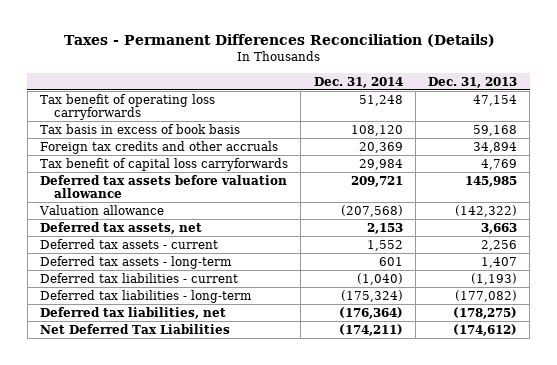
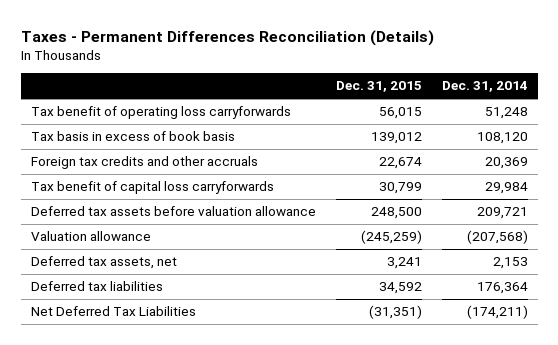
[428,76,518,88] Dec. 31, 2013 -> none
none -> [335,81,422,93] Dec. 31, 2015
[40,238,219,249] Deferred tax assets - current -> none
[40,255,233,269] Deferred tax assets - long-term -> none
[40,272,239,283] Deferred tax liabilities - current -> none
[40,306,227,319] Deferred tax liabilities, net -> none
[40,289,253,303] Deferred tax liabilities - long-term -> [30,281,163,292] Deferred tax liabilities
[340,289,403,302] (175,324) -> [476,282,528,295] 176,364

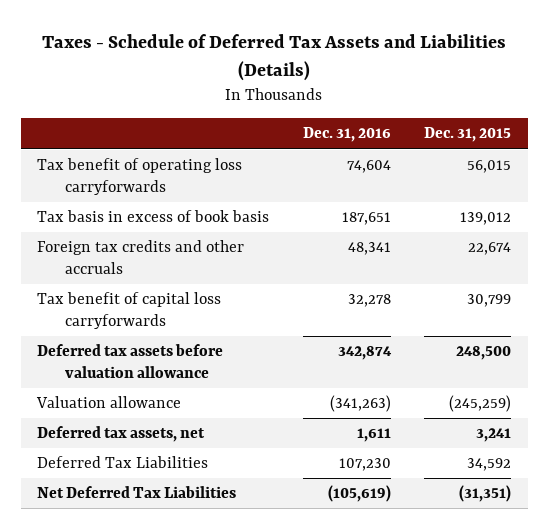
[20,29,434,46] Taxes - Permanent Differences Reconciliation (Details) -> [42,34,507,82] Taxes - Schedule of Deferred Tax Assets and Liabilities (Details)
[441,81,528,93] Dec. 31, 2014 -> none
none -> [302,127,391,143] Dec. 31, 2016
[30,281,163,292] Deferred tax liabilities -> [37,456,209,469] Deferred Tax Liabilities

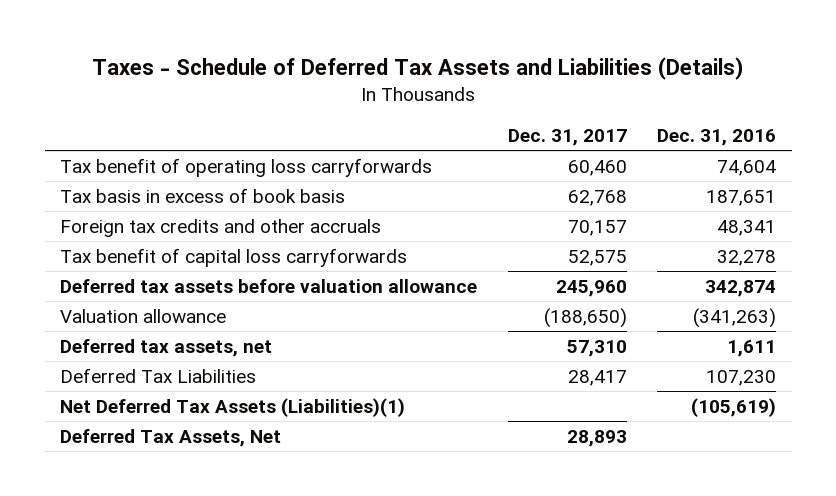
[424,127,512,143] Dec. 31, 2015 -> none
none -> [507,128,627,146] Dec. 31, 2017
[37,486,237,499] Net Deferred Tax Liabilities -> [60,398,406,418] Net Deferred Tax Assets (Liabilities)(1)
none -> [60,429,282,448] Deferred Tax Assets, Net

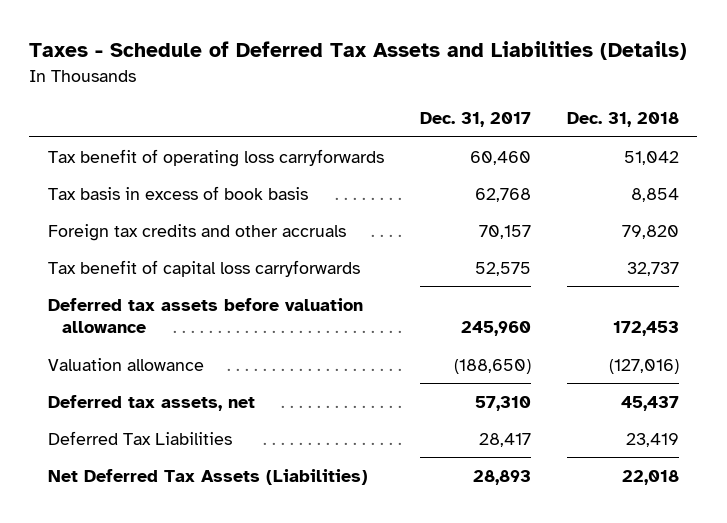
[657,128,777,146] Dec. 31, 2016 -> none
none -> [567,112,680,128] Dec. 31, 2018
[60,398,406,418] Net Deferred Tax Assets (Liabilities)(1) -> none
[60,429,282,448] Deferred Tax Assets, Net -> [47,468,368,485] Net Deferred Tax Assets (Liabilities)

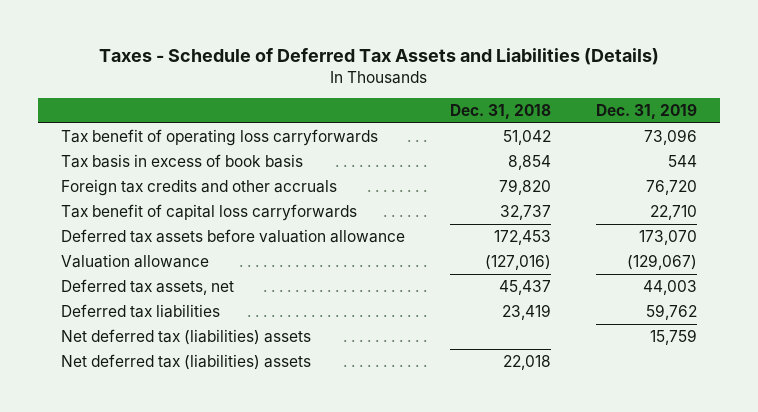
[419,112,531,128] Dec. 31, 2017 -> none
none -> [595,104,697,120] Dec. 31, 2019
[47,430,232,445] Deferred Tax Liabilities -> [60,303,220,318] Deferred tax liabilities
none -> [60,328,311,345] Net deferred tax (liabilities) assets
[47,468,368,485] Net Deferred Tax Assets (Liabilities) -> [60,353,311,370] Net deferred tax (liabilities) assets

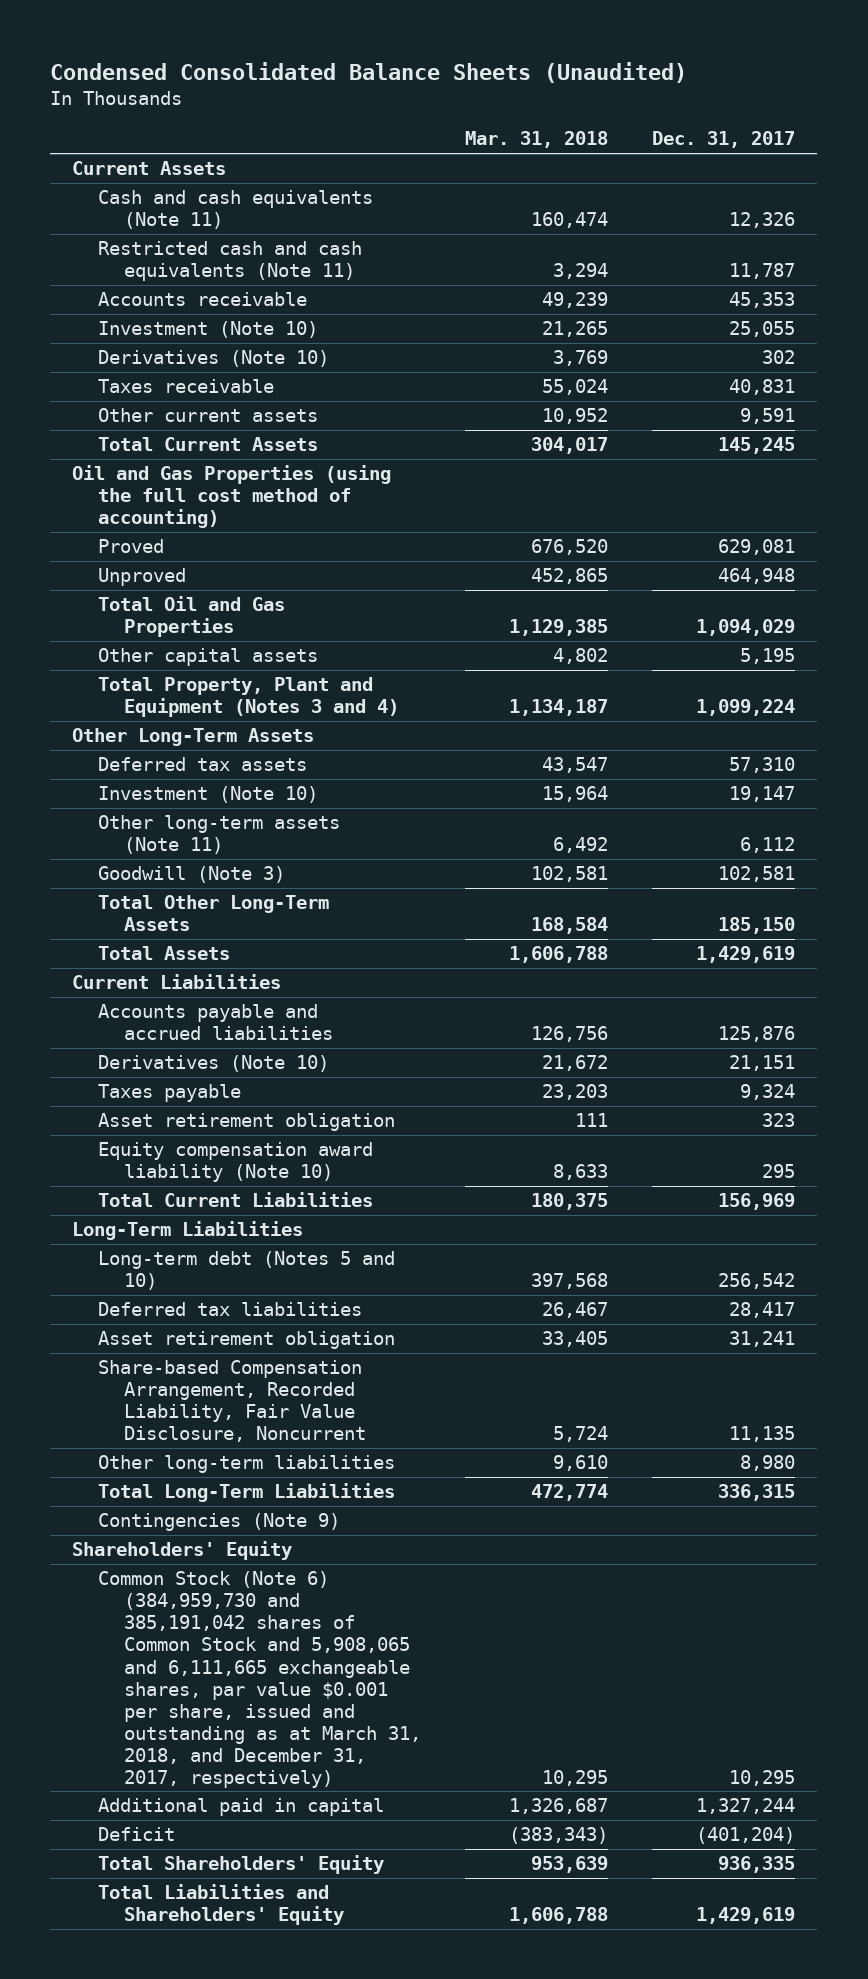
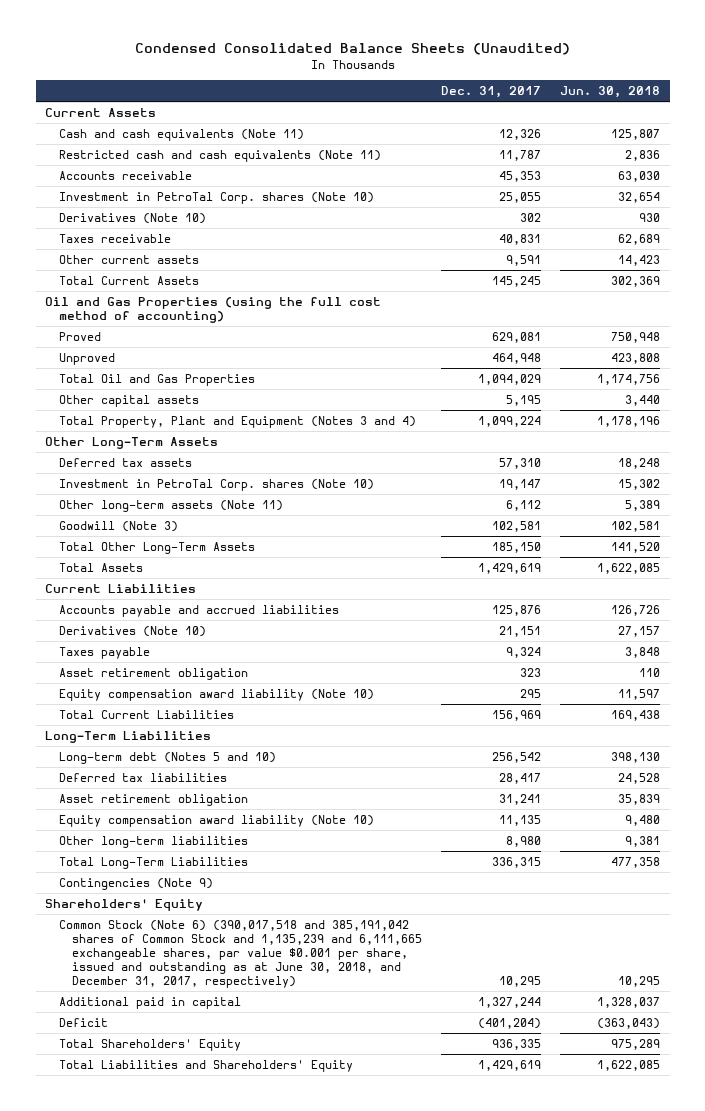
[465,131,609,149] Mar. 31, 2018 -> none
none -> [560,86,661,99] Jun. 30, 2018
[98,321,319,339] Investment (Note 10) -> [58,191,374,204] Investment in PetroTal Corp. shares (Note 10)
[98,786,319,804] Investment (Note 10) -> [58,478,374,491] Investment in PetroTal Corp. shares (Note 10)
[98,1360,367,1443] Share-based Compensation Arrangement, Recorded Liability, Fair Value Disclosure, Noncurrent -> [58,814,374,827] Equity compensation award liability (Note 10)
[98,1571,422,1788] Common Stock (Note 6) (384,959,730 and 385,191,042 shares of Common Stock and 5,908,065 and 6,111,665 exchangeable shares, par value $0.001 per share, issued and outstanding as at March 31, 2018, and December 31, 2017, respectively) -> [58,919,423,989] Common Stock (Note 6) (390,017,518 and 385,191,042 shares of Common Stock and 1,135,239 and 6,111,665 exchangeable shares, par value $0.001 per share, issued and outstanding as at June 30, 2018, and December 31, 2017, respectively)

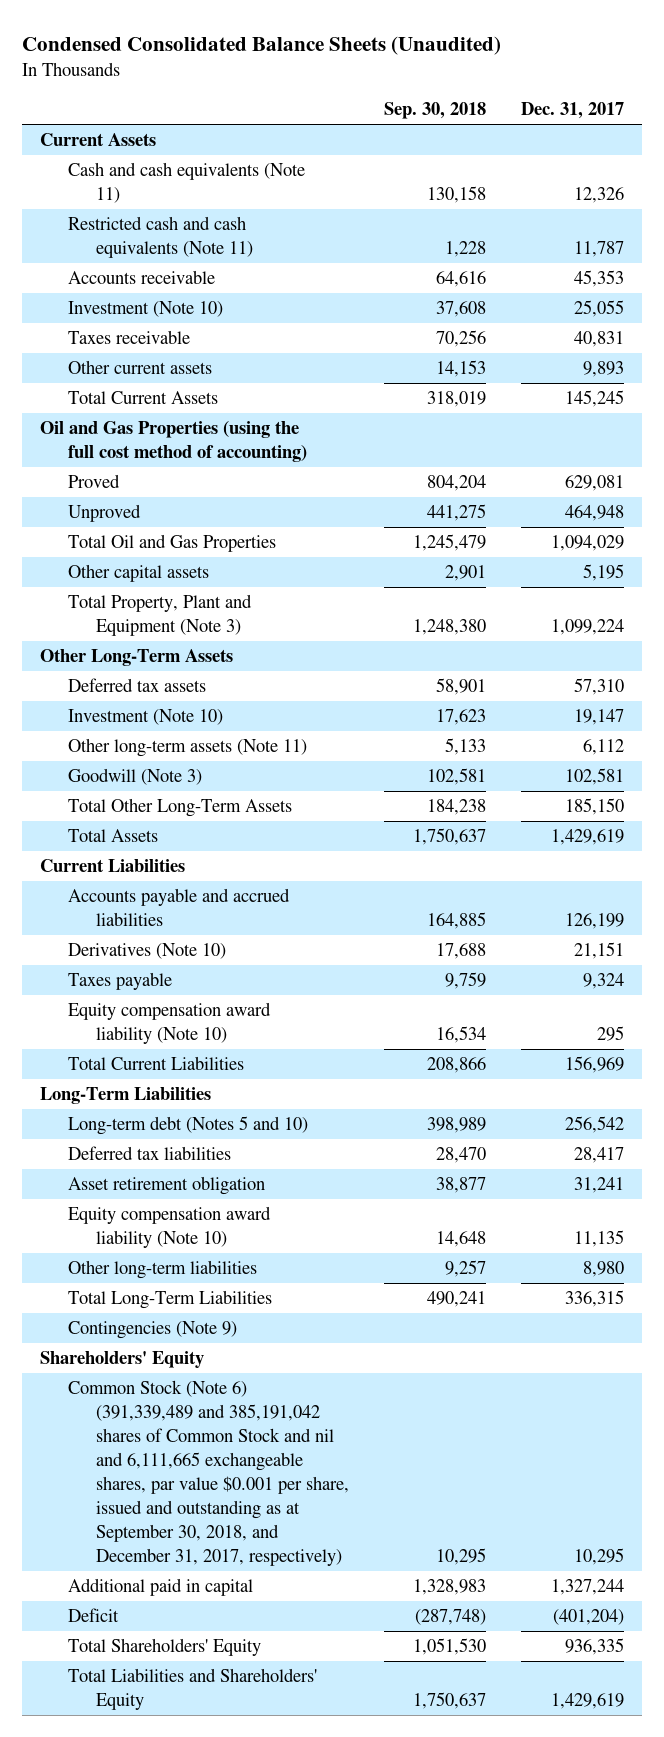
[560,86,661,99] Jun. 30, 2018 -> none
none -> [383,102,486,120] Sep. 30, 2018
[58,212,206,224] Derivatives (Note 10) -> none
[58,191,374,204] Investment in PetroTal Corp. shares (Note 10) -> [67,301,223,318] Investment (Note 10)
[506,254,542,266] 9,591 -> [583,361,625,378] 9,893
[58,415,416,428] Total Property, Plant and Equipment (Notes 3 and 4) -> [67,594,252,637] Total Property, Plant and Equipment (Note 3)
[58,478,374,491] Investment in PetroTal Corp. shares (Note 10) -> [67,709,223,726] Investment (Note 10)
[492,604,542,616] 125,876 -> [565,913,625,930] 126,199
[58,667,248,680] Asset retirement obligation -> none
[58,919,423,989] Common Stock (Note 6) (390,017,518 and 385,191,042 shares of Common Stock and 1,135,239 and 6,111,665 exchangeable shares, par value $0.001 per share, issued and outstanding as at June 30, 2018, and December 31, 2017, respectively) -> [67,1380,349,1567] Common Stock (Note 6) (391,339,489 and 385,191,042 shares of Common Stock and nil and 6,111,665 exchangeable shares, par value $0.001 per share, issued and outstanding as at September 30, 2018, and December 31, 2017, respectively)

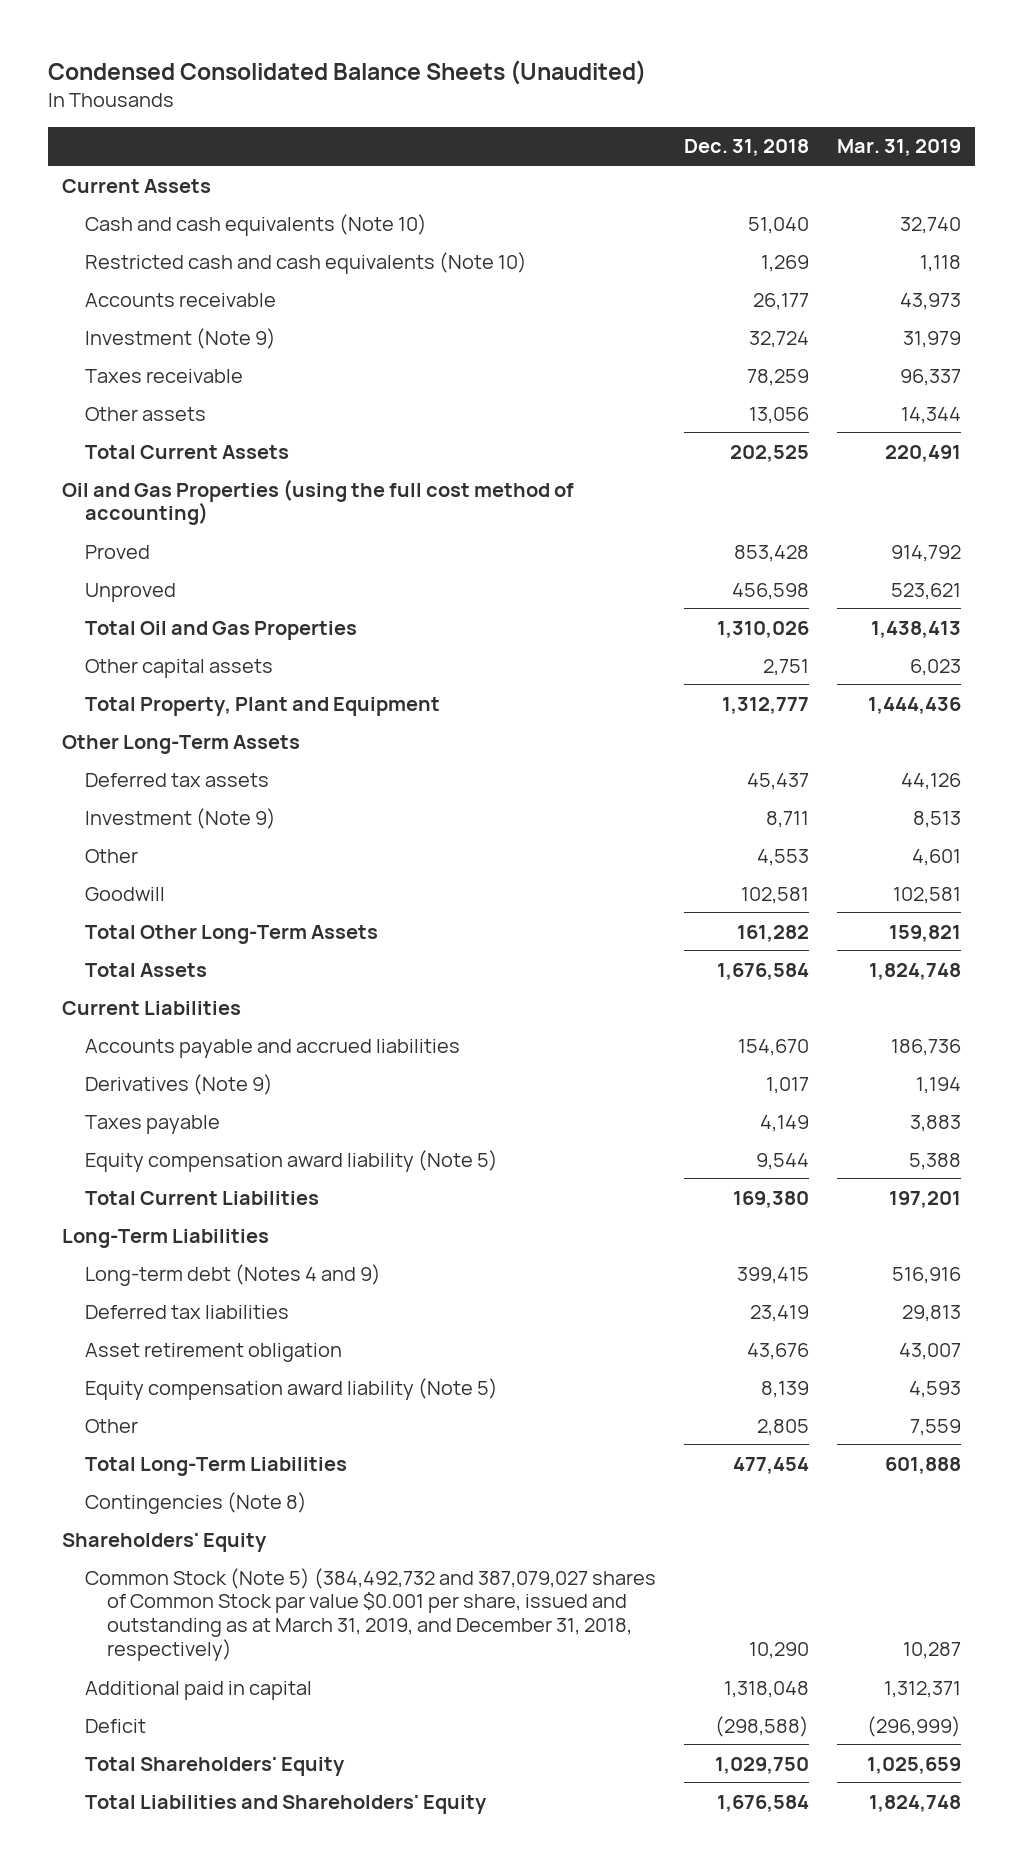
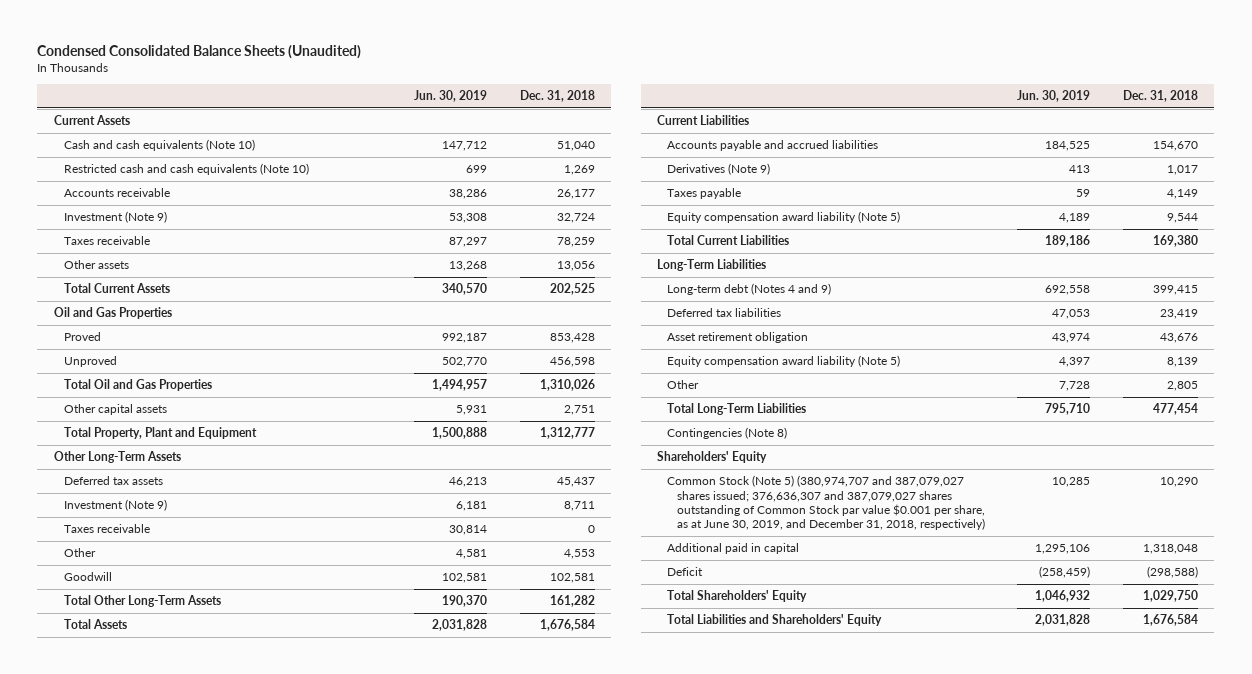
[837,139,962,157] Mar. 31, 2019 -> none
none -> [413,90,487,103] Jun. 30, 2019
[62,478,575,526] Oil and Gas Properties (using the full cost method of accounting) -> [53,307,172,320] Oil and Gas Properties
none -> [63,524,150,534] Taxes receivable
[84,1567,656,1661] Common Stock (Note 5) (384,492,732 and 387,079,027 shares of Common Stock par value $0.001 per share, issued and outstanding as at March 31, 2019, and December 31, 2018, respectively) -> [666,475,985,531] Common Stock (Note 5) (380,974,707 and 387,079,027 shares issued; 376,636,307 and 387,079,027 shares outstanding of Common Stock par value $0.001 per share, as at June 30, 2019, and December 31, 2018, respectively)

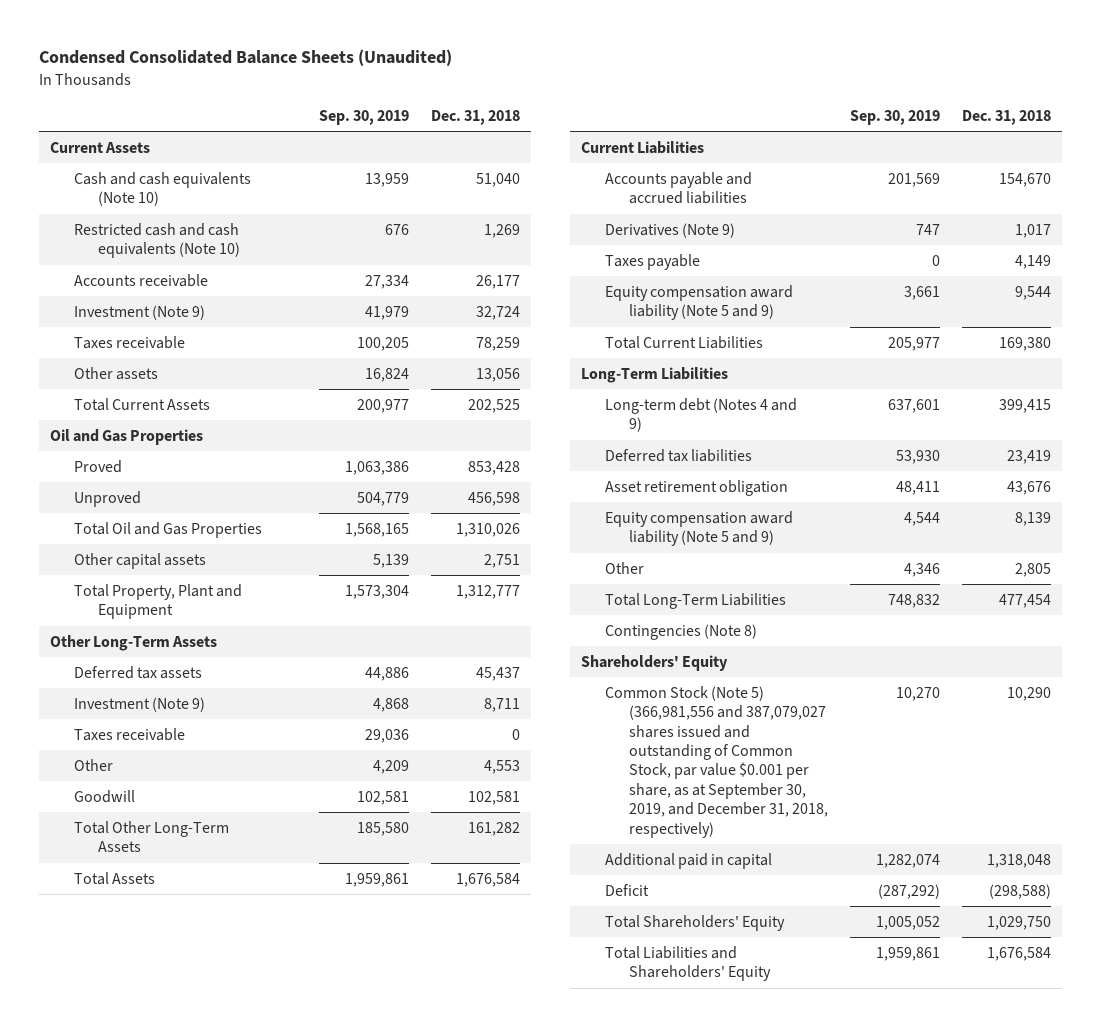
[413,90,487,103] Jun. 30, 2019 -> none
none -> [318,110,409,126] Sep. 30, 2019
[666,211,900,224] Equity compensation award liability (Note 5) -> [605,284,794,321] Equity compensation award liability (Note 5 and 9)
[666,355,900,368] Equity compensation award liability (Note 5) -> [605,510,794,547] Equity compensation award liability (Note 5 and 9)
[666,475,985,531] Common Stock (Note 5) (380,974,707 and 387,079,027 shares issued; 376,636,307 and 387,079,027 shares outstanding of Common Stock par value $0.001 per share, as at June 30, 2019, and December 31, 2018, respectively) -> [605,685,829,838] Common Stock (Note 5) (366,981,556 and 387,079,027 shares issued and outstanding of Common Stock, par value $0.001 per share, as at September 30, 2019, and December 31, 2018, respectively)

